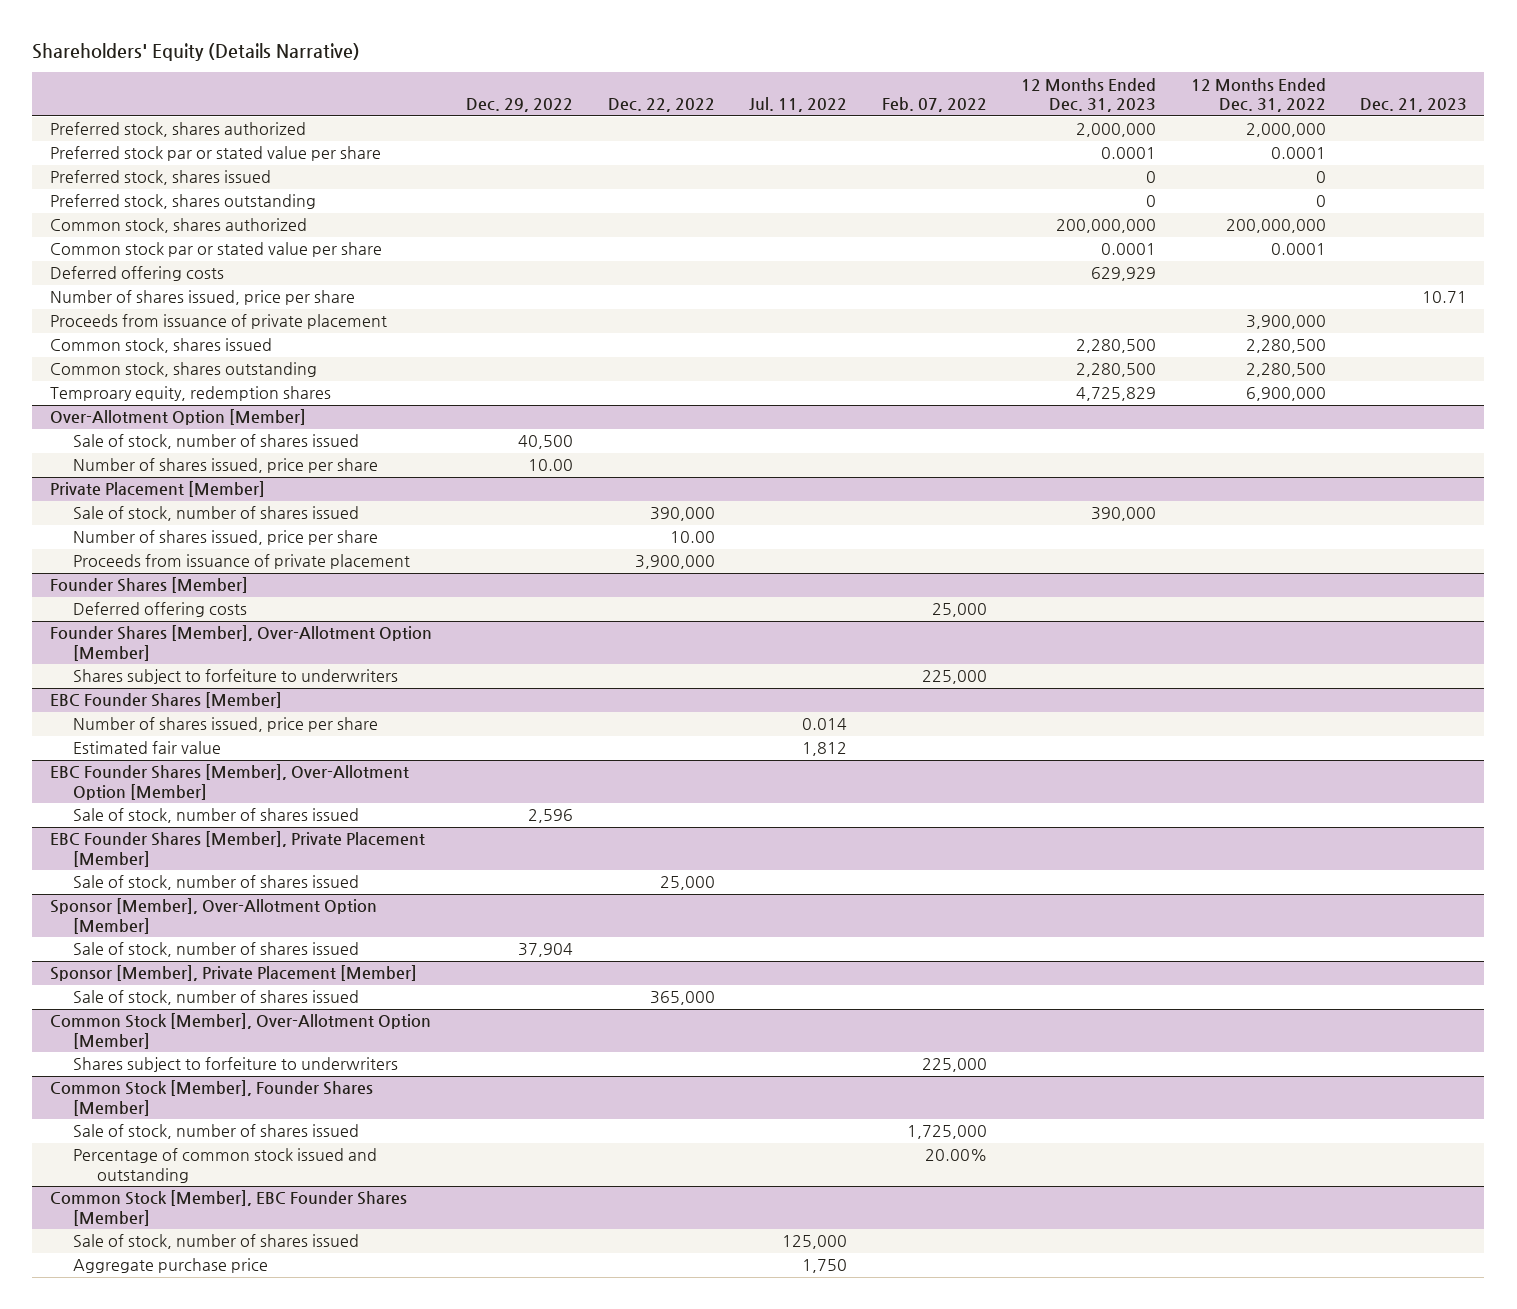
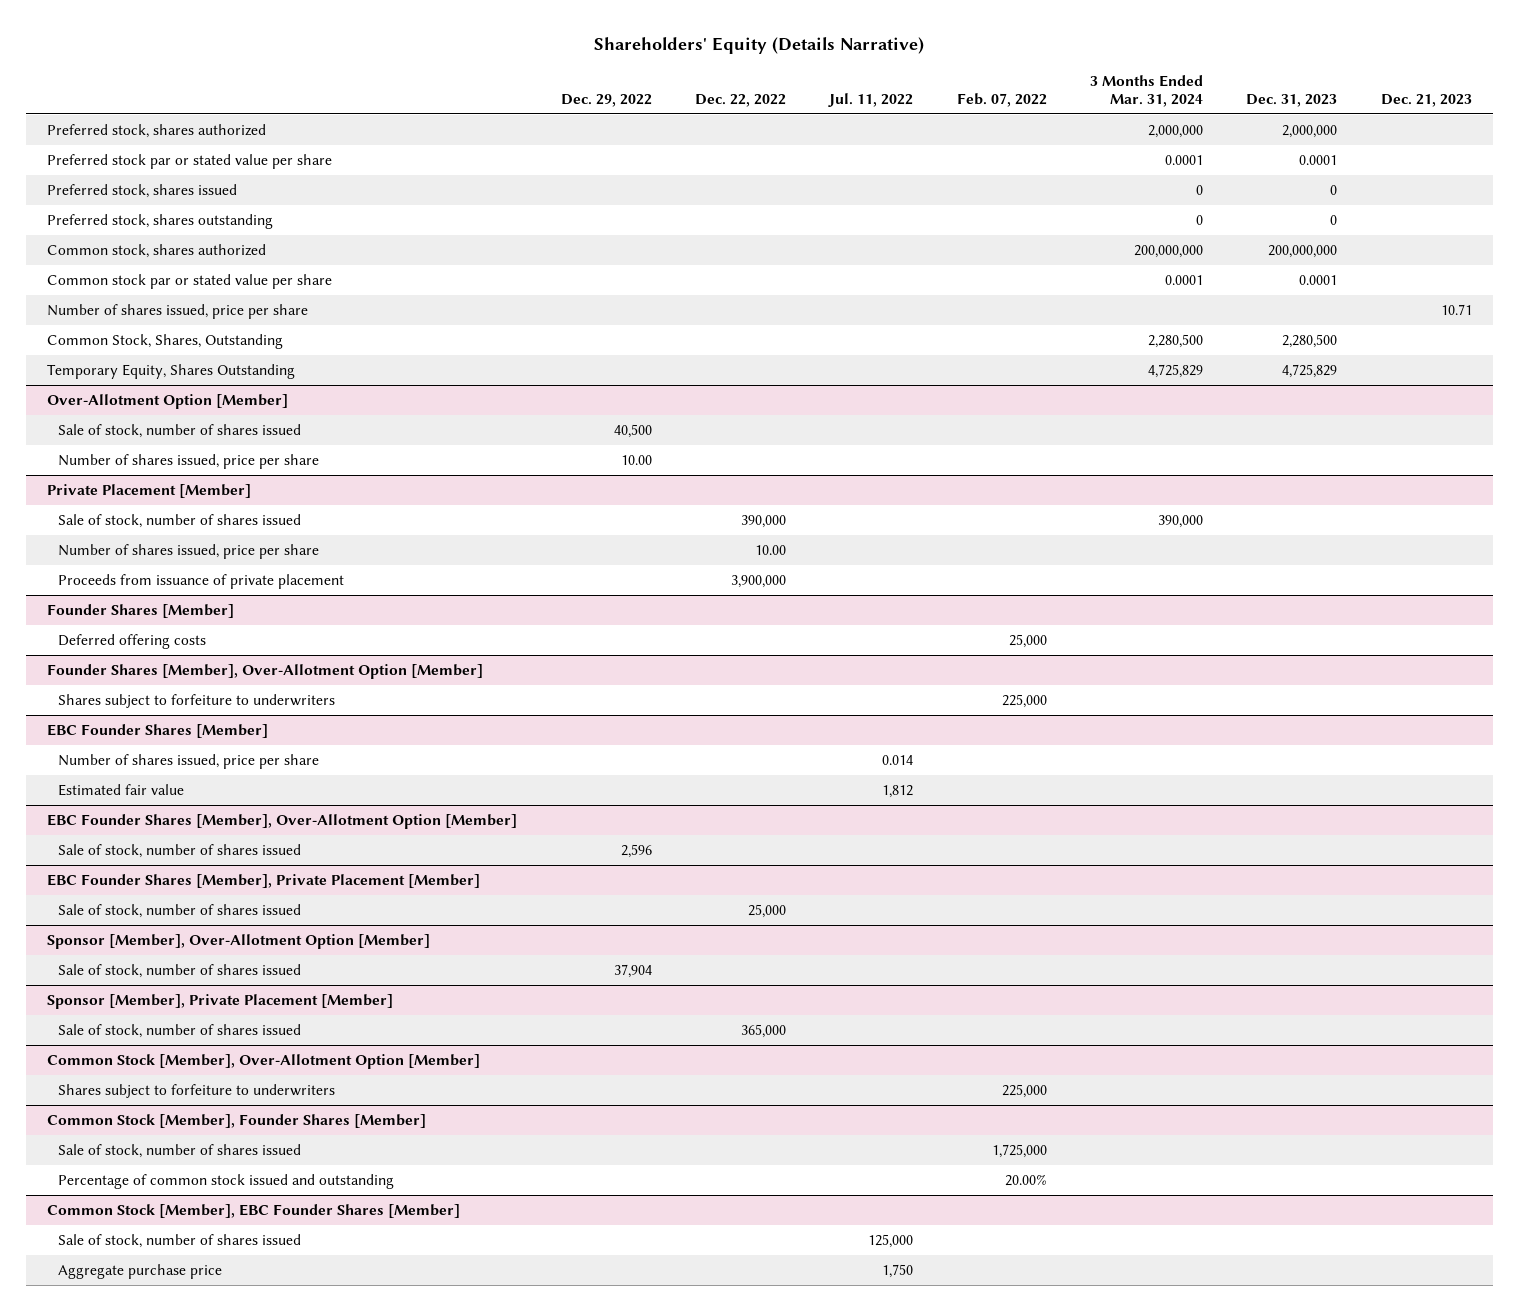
[1021,77,1157,113] 12 Months Ended Dec. 31, 2023 -> none
[1190,77,1326,113] 12 Months Ended Dec. 31, 2022 -> none
none -> [1090,74,1204,107] 3 Months Ended Mar. 31, 2024
none -> [1246,93,1338,107] Dec. 31, 2023
[49,266,224,282] Deferred offering costs -> none
[49,314,387,330] Proceeds from issuance of private placement -> none
[49,338,272,354] Common stock, shares issued -> none
[49,362,317,378] Common stock, shares outstanding -> [47,334,284,350] Common Stock, Shares, Outstanding
[49,386,331,402] Temproary equity, redemption shares -> [47,364,296,380] Temporary Equity, Shares Outstanding

